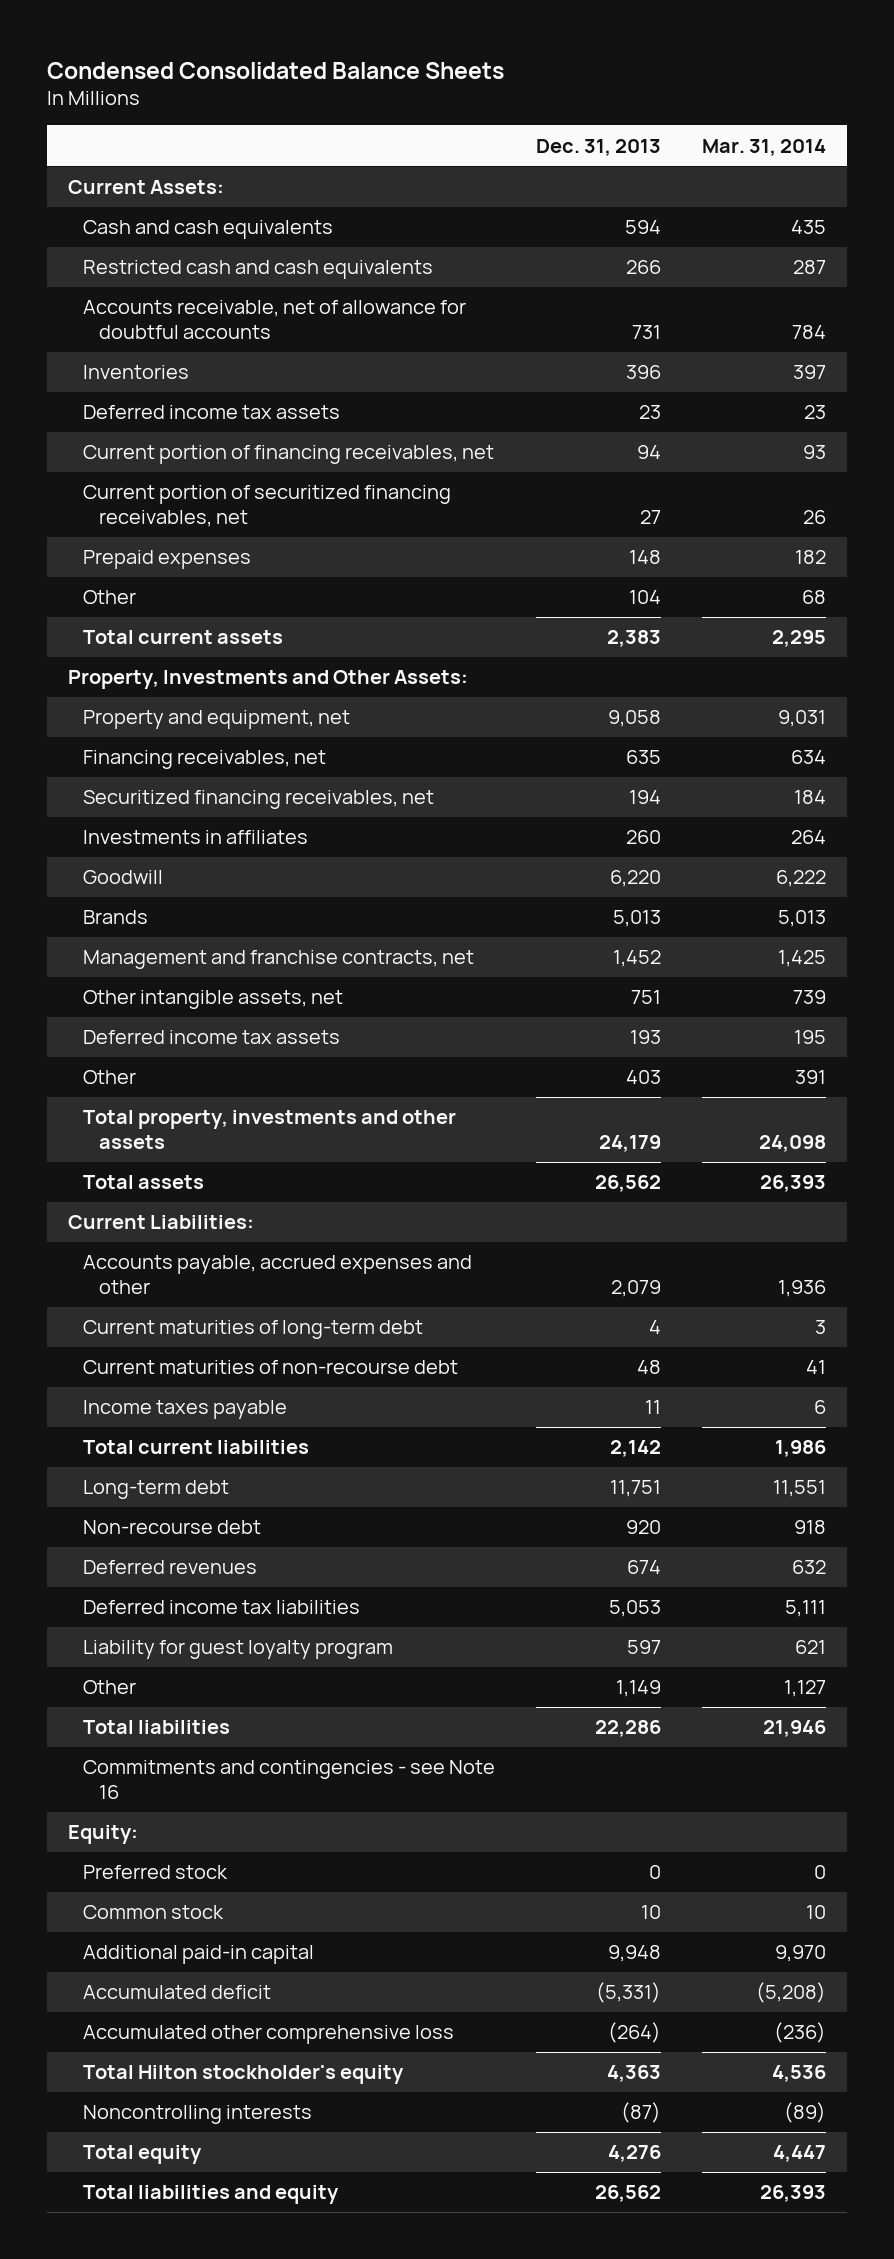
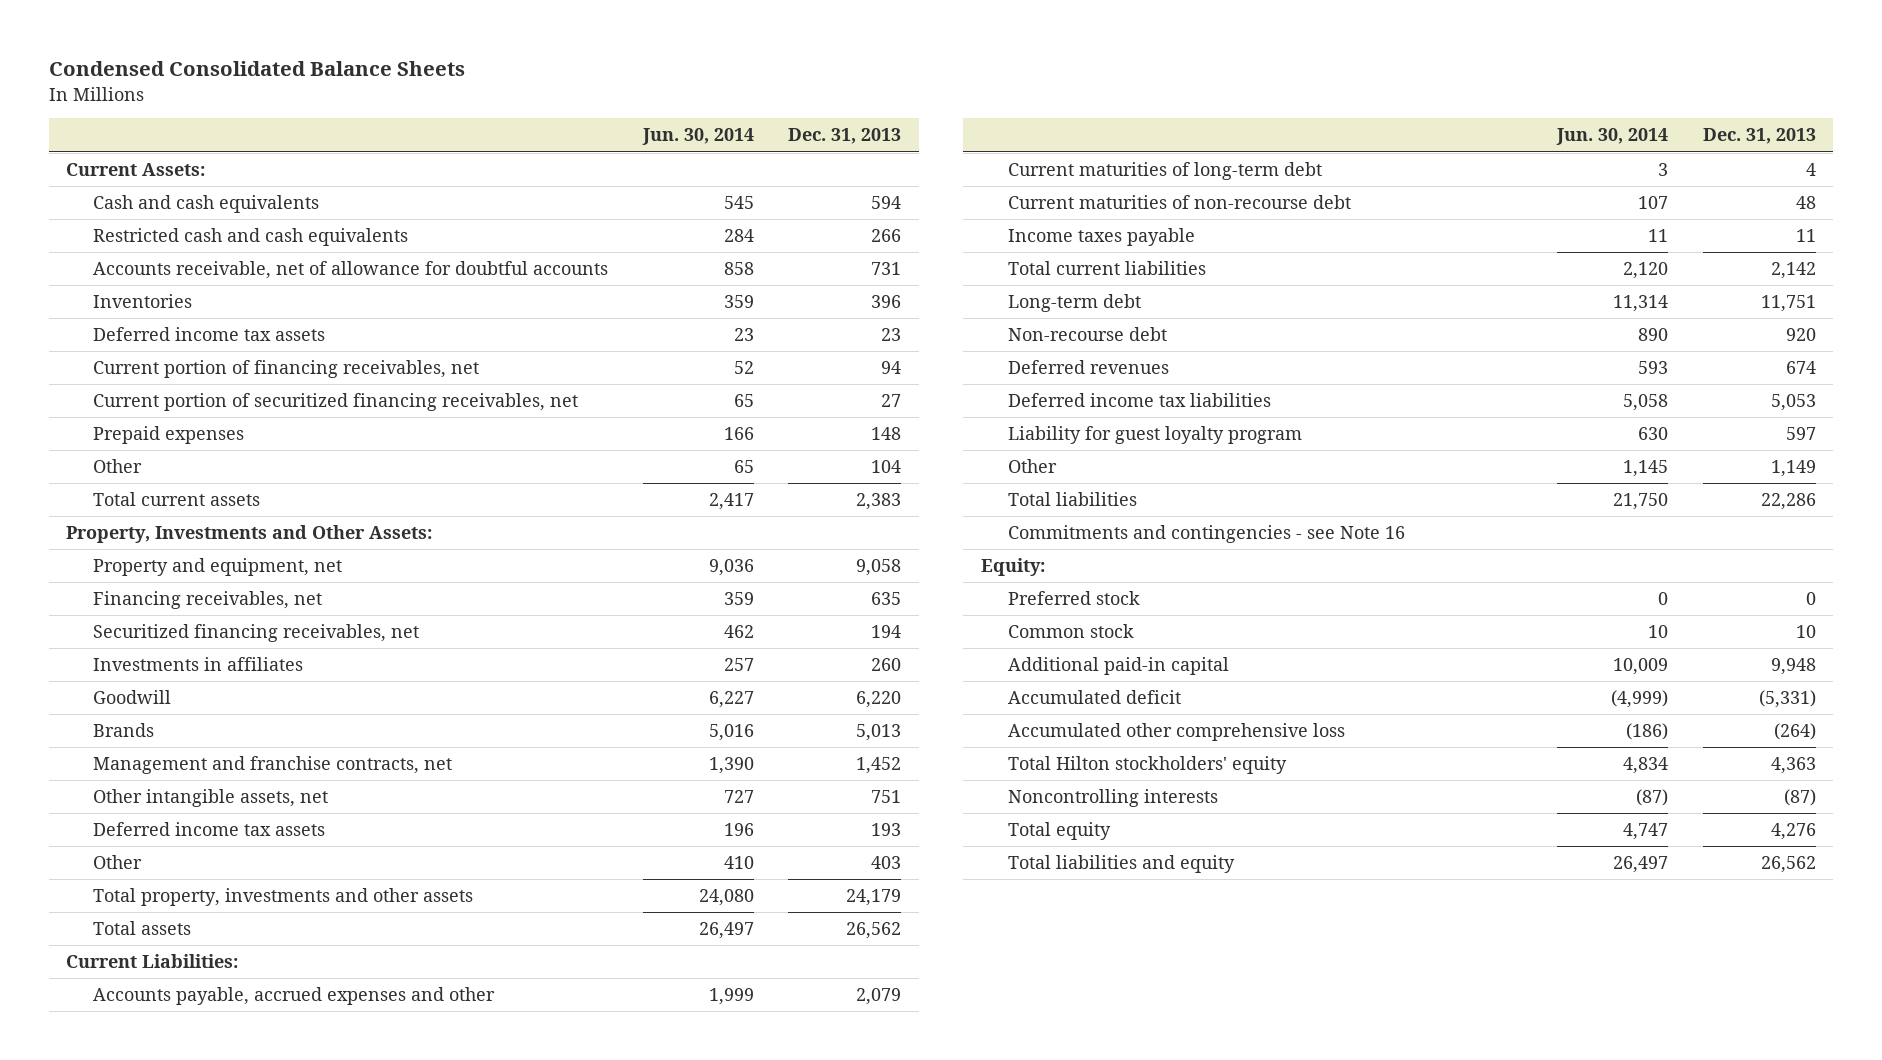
[702,138,827,156] Mar. 31, 2014 -> none
none -> [641,128,754,146] Jun. 30, 2014
[83,2065,405,2085] Total Hilton stockholder's equity -> [1007,755,1287,774] Total Hilton stockholders' equity

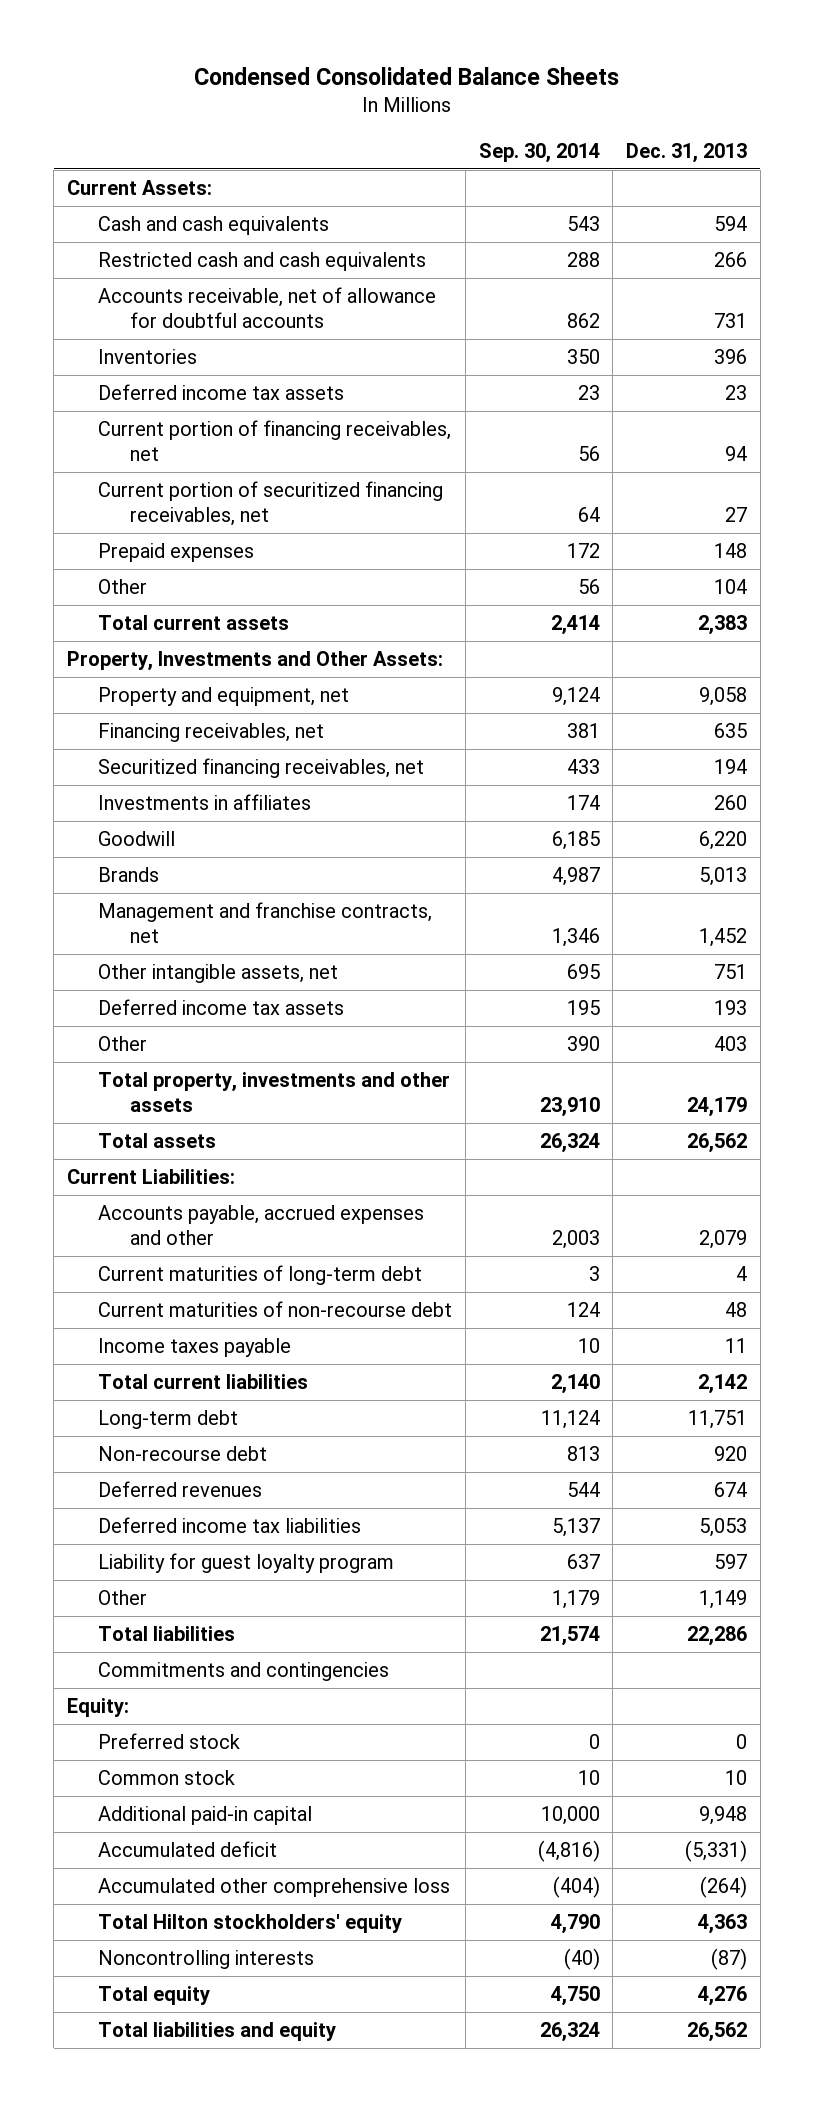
[641,128,754,146] Jun. 30, 2014 -> none
none -> [478,142,600,163] Sep. 30, 2014
[1007,524,1405,543] Commitments and contingencies - see Note 16 -> [98,1662,390,1682] Commitments and contingencies

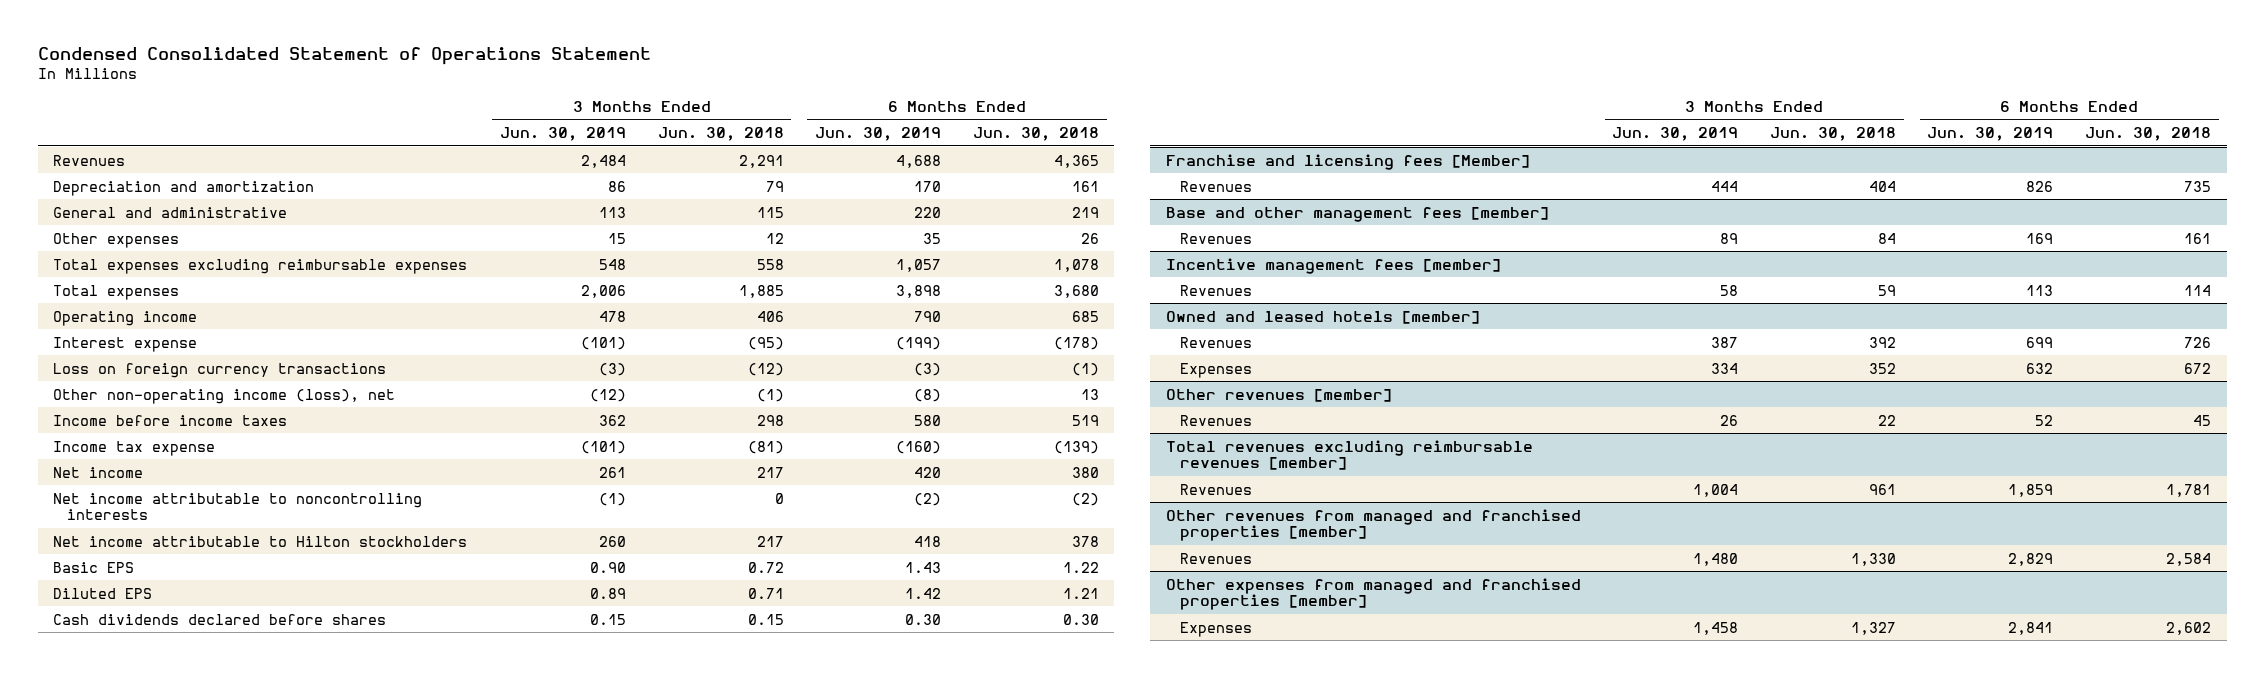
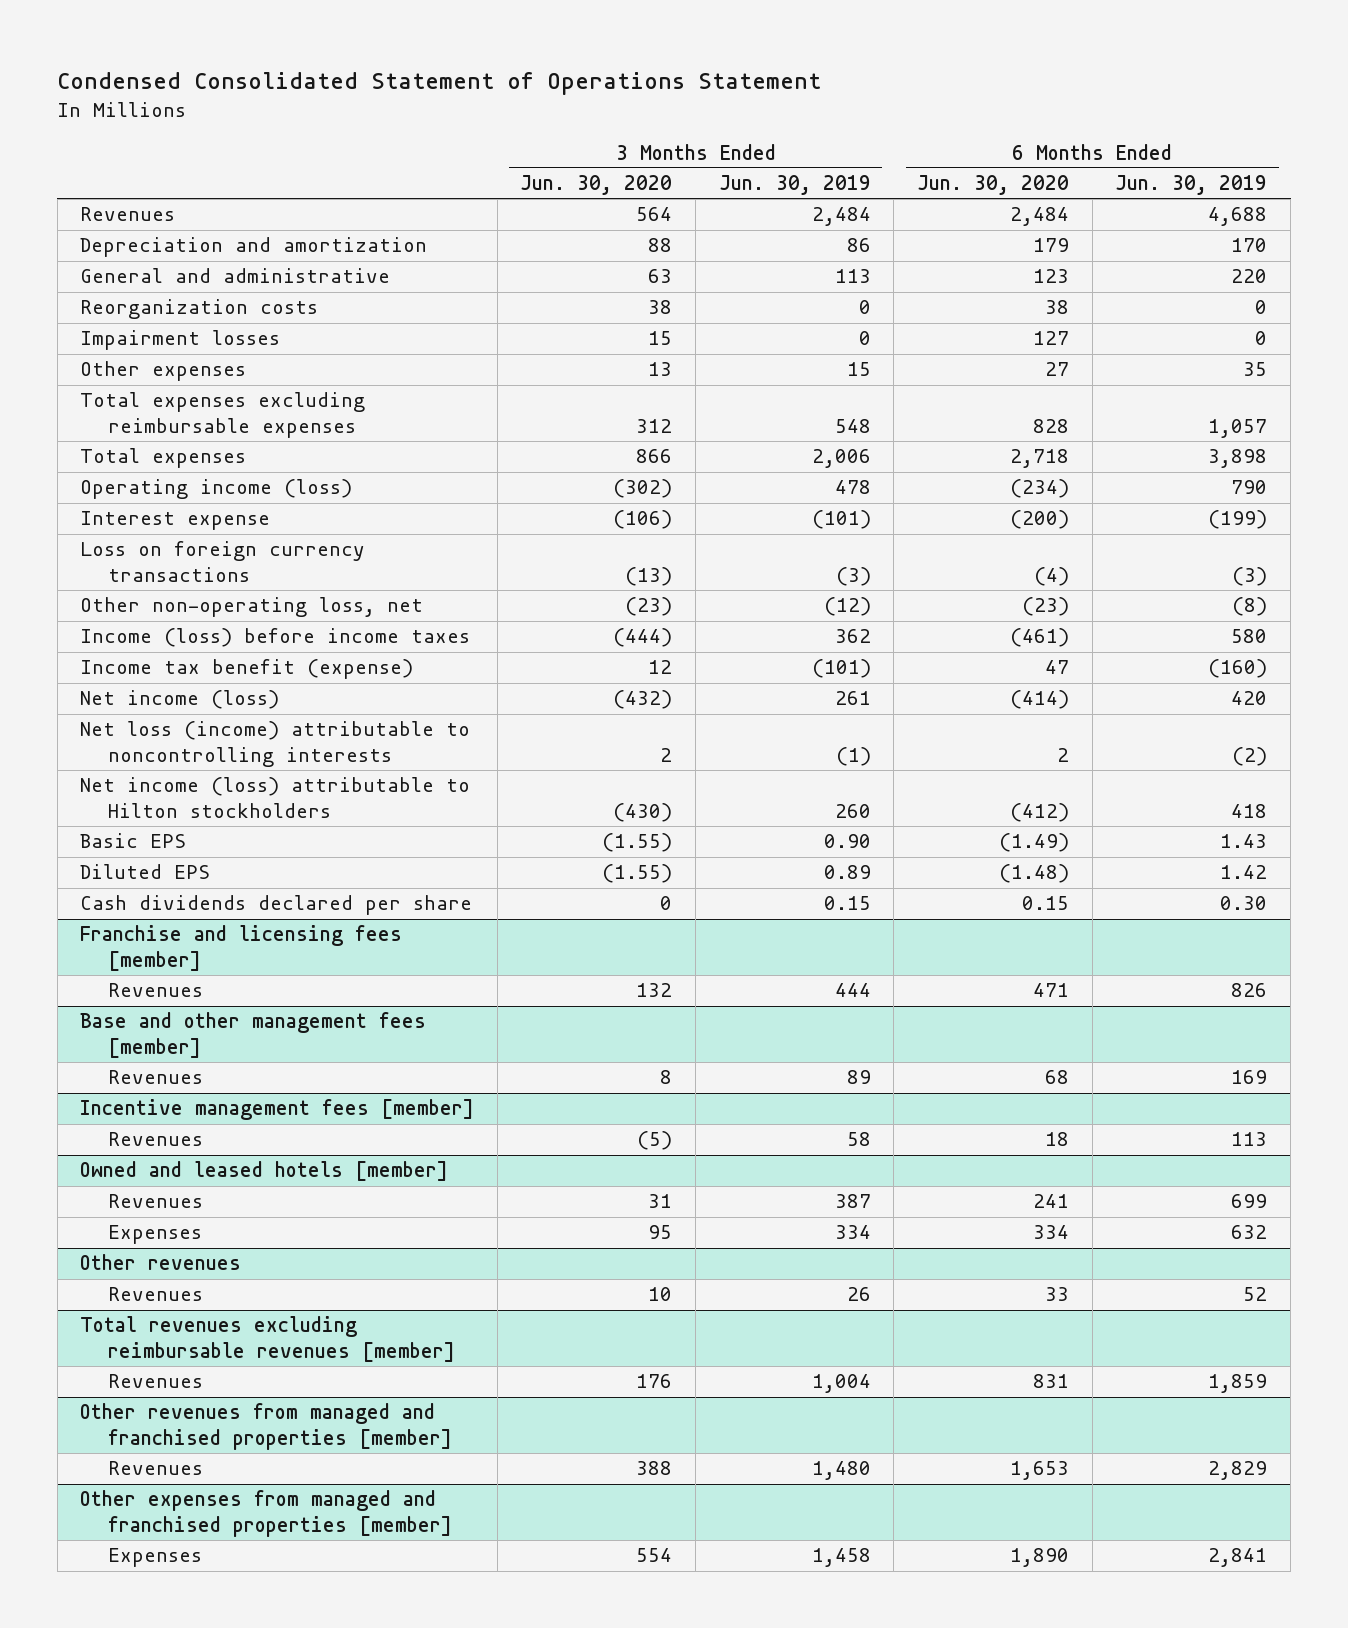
[657,127,784,142] Jun. 30, 2018 -> none
[972,127,1099,142] Jun. 30, 2018 -> none
none -> [520,175,673,196] Jun. 30, 2020
none -> [917,175,1070,196] Jun. 30, 2020
none -> [80,299,319,320] Reorganization costs
none -> [80,330,281,351] Impairment losses
[53,310,198,326] Operating income -> [80,479,353,500] Operating income (loss)
[53,388,396,404] Other non-operating income (loss), net -> [80,597,424,618] Other non-operating loss, net
[53,414,288,426] Income before income taxes -> [80,628,471,648] Income (loss) before income taxes
[53,440,216,456] Income tax expense -> [80,659,414,680] Income tax benefit (expense)
[53,466,144,478] Net income -> [80,690,280,710] Net income (loss)
[53,492,423,521] Net income attributable to noncontrolling interests -> [80,721,471,767] Net loss (income) attributable to noncontrolling interests
[53,535,468,547] Net income attributable to Hilton stockholders -> [80,777,471,818] Net income (loss) attributable to Hilton stockholders
[53,613,387,625] Cash dividends declared before shares -> [80,895,473,916] Cash dividends declared per share
[1165,153,1530,170] Franchise and licensing fees [Member] -> [80,925,403,971] Franchise and licensing fees [member]
[1165,388,1392,402] Other revenues [member] -> [80,1254,242,1271] Other revenues

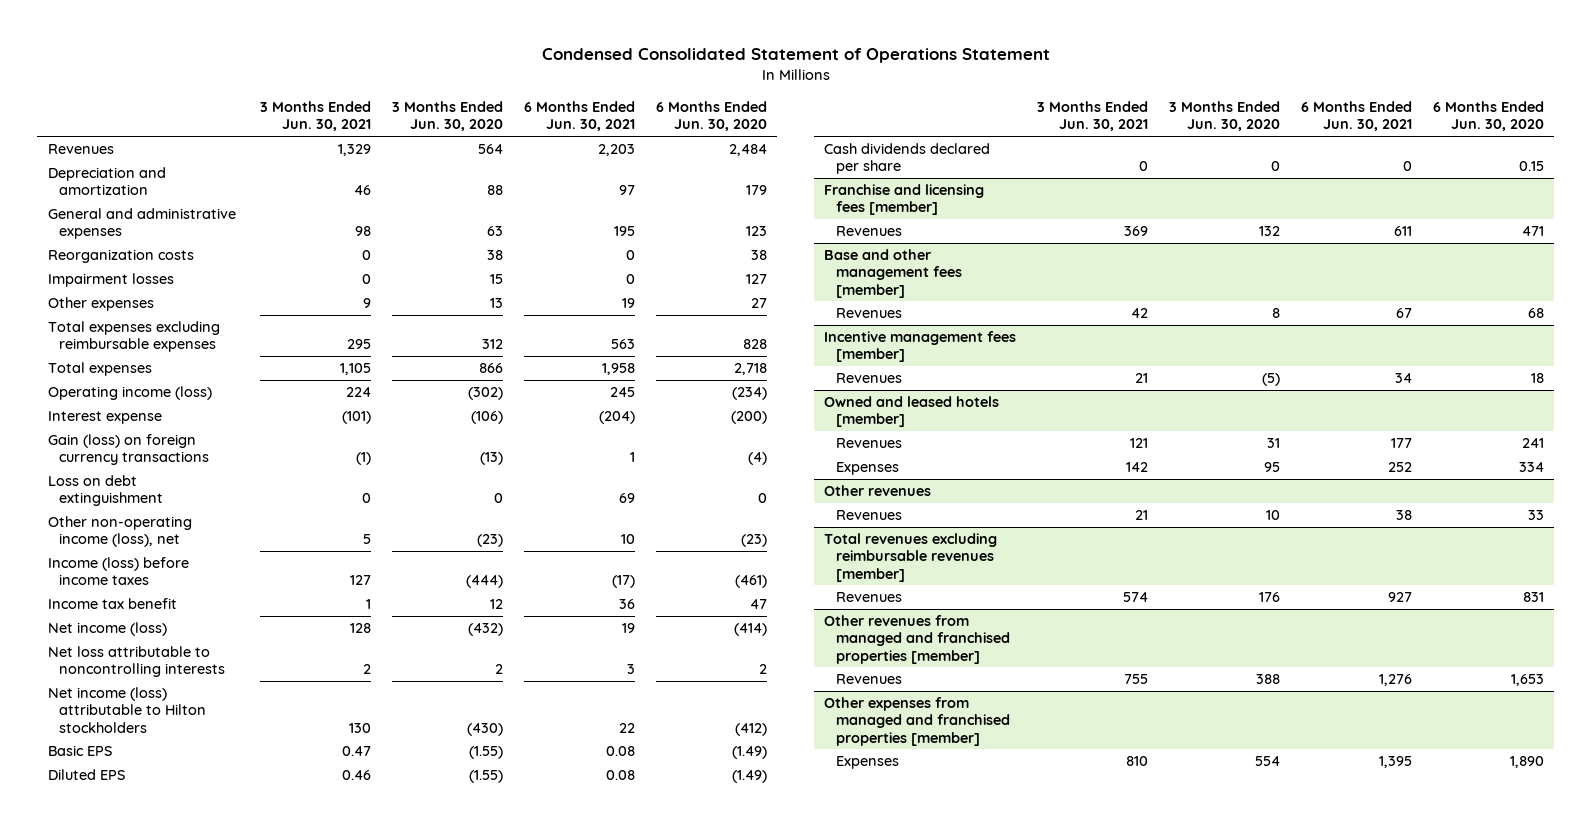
[718,175,871,196] Jun. 30, 2019 -> none
[1115,175,1268,196] Jun. 30, 2019 -> none
none -> [260,101,372,132] 3 Months Ended Jun. 30, 2021
none -> [524,101,636,132] 6 Months Ended Jun. 30, 2021
[80,268,391,284] General and administrative -> [47,208,236,240] General and administrative expenses
[80,541,366,582] Loss on foreign currency transactions -> [47,434,209,466] Gain (loss) on foreign currency transactions
none -> [47,475,163,507] Loss on debt extinguishment
[80,597,424,618] Other non-operating loss, net -> [47,516,192,548] Other non-operating income (loss), net
[80,659,414,680] Income tax benefit (expense) -> [47,598,177,610] Income tax benefit
[80,721,471,767] Net loss (income) attributable to noncontrolling interests -> [47,646,225,678] Net loss attributable to noncontrolling interests
[999,864,1070,884] (1.48) -> [731,770,767,784] (1.49)

